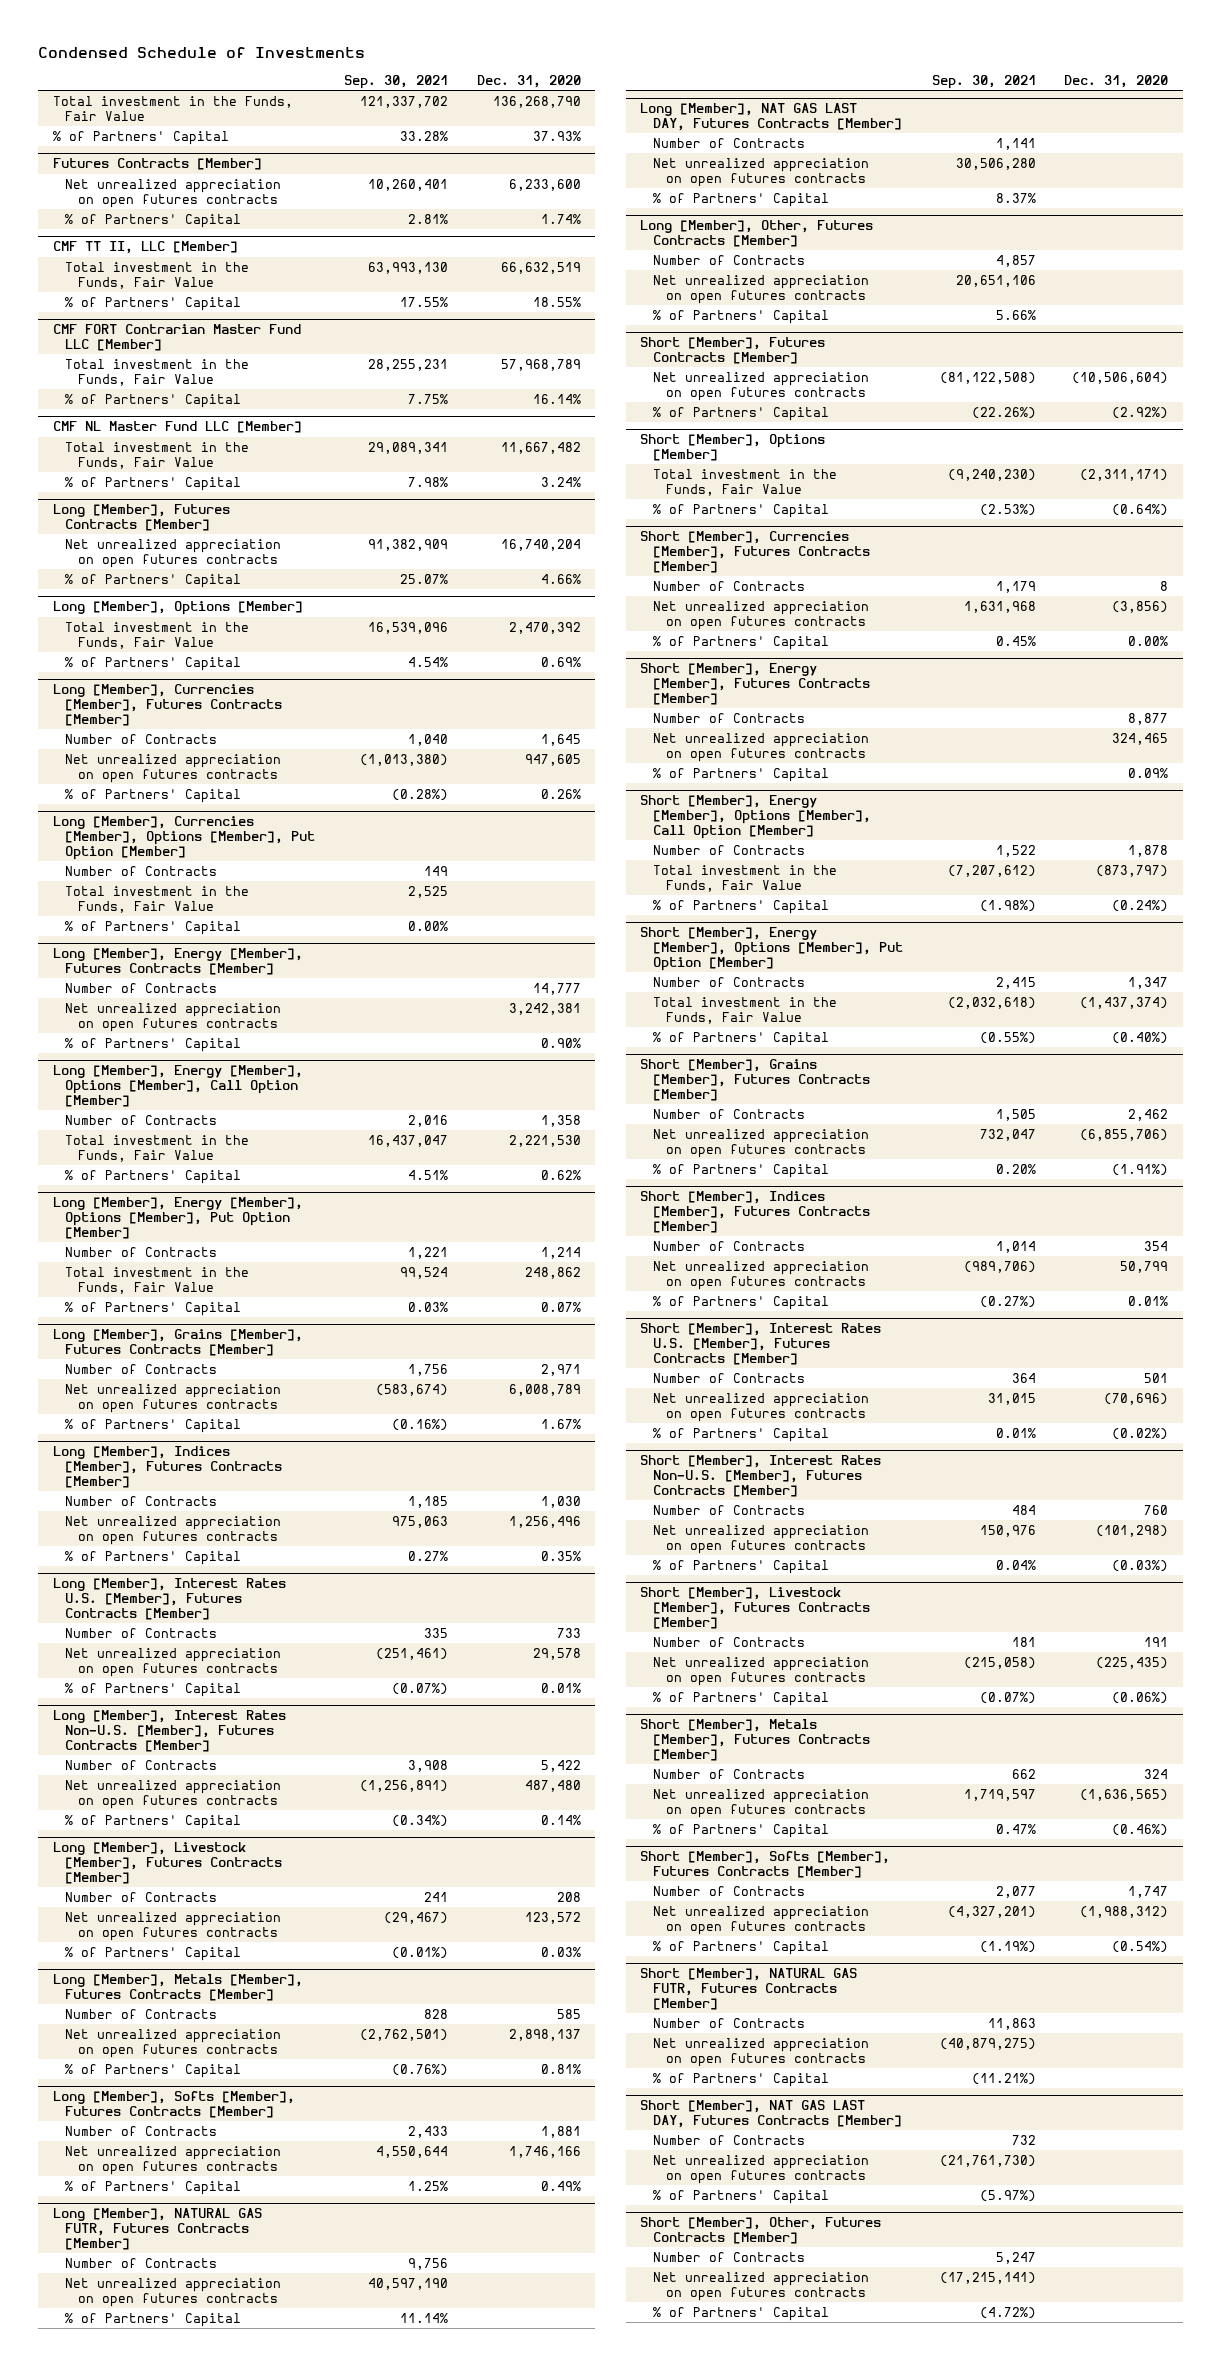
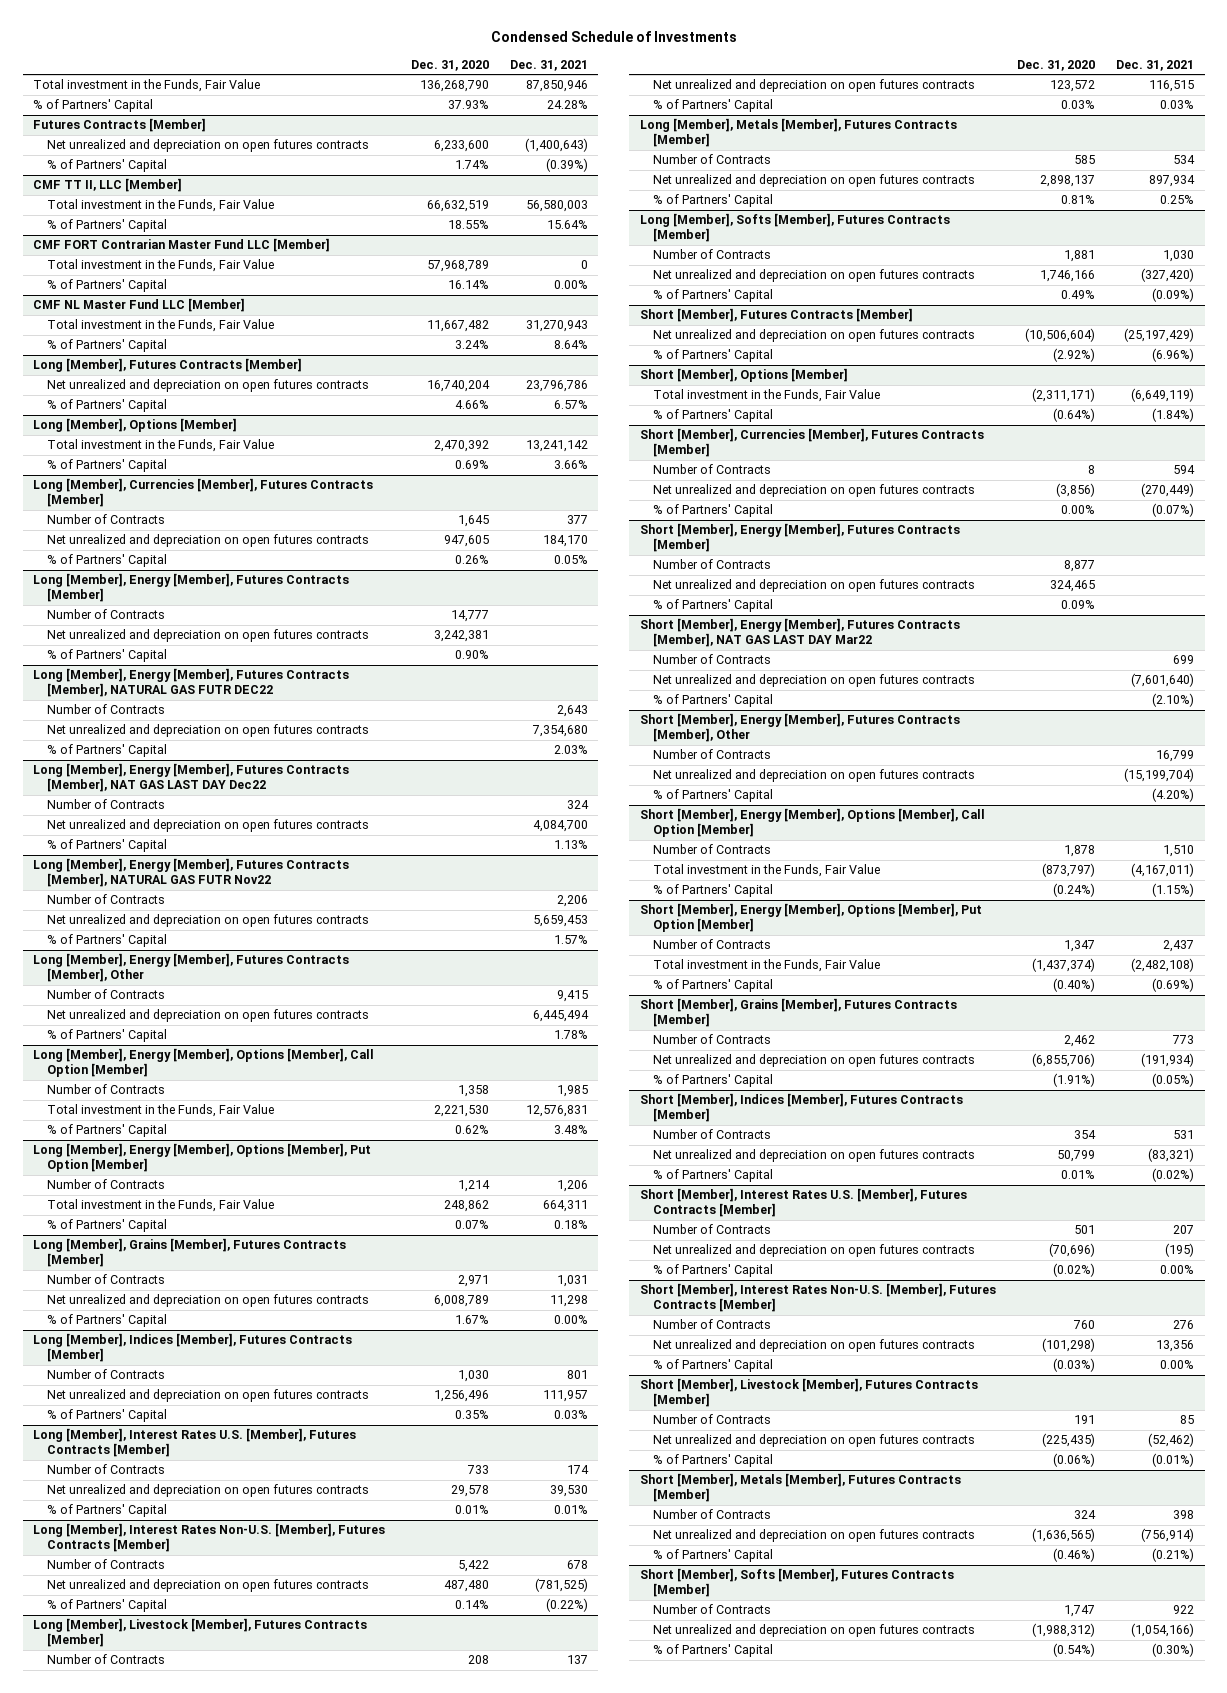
[343,74,448,89] Sep. 30, 2021 -> none
none -> [509,59,588,71] Dec. 31, 2021
[65,178,282,208] Net unrealized appreciation on open futures contracts -> [46,139,369,153] Net unrealized and depreciation on open futures contracts
[65,538,282,568] Net unrealized appreciation on open futures contracts -> [46,379,369,393] Net unrealized and depreciation on open futures contracts
[65,753,282,783] Net unrealized appreciation on open futures contracts -> [46,534,369,548] Net unrealized and depreciation on open futures contracts
[52,816,316,860] Long [Member], Currencies [Member], Options [Member], Put Option [Member] -> none
[65,865,218,876] Number of Contracts -> none
[65,885,250,913] Total investment in the Funds, Fair Value -> none
[65,920,242,935] % of Partners' Capital -> none
[65,1002,282,1032] Net unrealized appreciation on open futures contracts -> [46,629,369,643] Net unrealized and depreciation on open futures contracts
none -> [33,668,350,698] Long [Member], Energy [Member], Futures Contracts [Member], NATURAL GAS FUTR DEC22
none -> [46,704,165,715] Number of Contracts
none -> [46,724,369,738] Net unrealized and depreciation on open futures contracts
none -> [46,744,167,758] % of Partners' Capital
none -> [33,763,350,793] Long [Member], Energy [Member], Futures Contracts [Member], NAT GAS LAST DAY Dec22
none -> [46,799,165,810] Number of Contracts
none -> [46,819,369,833] Net unrealized and depreciation on open futures contracts
none -> [46,839,167,853] % of Partners' Capital
none -> [33,858,350,888] Long [Member], Energy [Member], Futures Contracts [Member], NATURAL GAS FUTR Nov22
none -> [46,894,165,905] Number of Contracts
none -> [46,914,369,928] Net unrealized and depreciation on open futures contracts
none -> [46,934,167,948] % of Partners' Capital
none -> [33,953,350,983] Long [Member], Energy [Member], Futures Contracts [Member], Other
none -> [46,989,165,1000] Number of Contracts
none -> [46,1009,369,1023] Net unrealized and depreciation on open futures contracts
none -> [46,1029,167,1043] % of Partners' Capital
[65,1383,282,1413] Net unrealized appreciation on open futures contracts -> [46,1294,369,1308] Net unrealized and depreciation on open futures contracts
[65,1515,282,1545] Net unrealized appreciation on open futures contracts -> [46,1389,369,1403] Net unrealized and depreciation on open futures contracts
[65,1647,282,1677] Net unrealized appreciation on open futures contracts -> [46,1484,369,1498] Net unrealized and depreciation on open futures contracts
[65,1779,282,1809] Net unrealized appreciation on open futures contracts -> [46,1579,369,1593] Net unrealized and depreciation on open futures contracts
[65,1911,282,1941] Net unrealized appreciation on open futures contracts -> [652,79,975,93] Net unrealized and depreciation on open futures contracts
[65,2028,282,2058] Net unrealized appreciation on open futures contracts -> [652,174,975,188] Net unrealized and depreciation on open futures contracts
[65,2145,282,2175] Net unrealized appreciation on open futures contracts -> [652,269,975,283] Net unrealized and depreciation on open futures contracts
[52,2208,262,2250] Long [Member], NATURAL GAS FUTR, Futures Contracts [Member] -> none
[65,2257,218,2268] Number of Contracts -> none
[65,2277,282,2307] Net unrealized appreciation on open futures contracts -> none
[65,2312,242,2327] % of Partners' Capital -> none
[640,103,903,132] Long [Member], NAT GAS LAST DAY, Futures Contracts [Member] -> none
[653,137,806,148] Number of Contracts -> none
[653,157,870,187] Net unrealized appreciation on open futures contracts -> none
[653,192,830,207] % of Partners' Capital -> none
[640,220,874,248] Long [Member], Other, Futures Contracts [Member] -> none
[653,254,806,265] Number of Contracts -> none
[653,274,870,304] Net unrealized appreciation on open futures contracts -> none
[653,309,830,324] % of Partners' Capital -> none
[653,371,870,401] Net unrealized appreciation on open futures contracts -> [652,329,975,343] Net unrealized and depreciation on open futures contracts
[653,600,870,630] Net unrealized appreciation on open futures contracts -> [652,484,975,498] Net unrealized and depreciation on open futures contracts
[653,732,870,762] Net unrealized appreciation on open futures contracts -> [652,579,975,593] Net unrealized and depreciation on open futures contracts
none -> [639,618,960,648] Short [Member], Energy [Member], Futures Contracts [Member], NAT GAS LAST DAY Mar22
none -> [652,654,771,665] Number of Contracts
none -> [652,674,975,688] Net unrealized and depreciation on open futures contracts
none -> [652,694,773,708] % of Partners' Capital
none -> [639,713,960,743] Short [Member], Energy [Member], Futures Contracts [Member], Other
none -> [652,749,771,760] Number of Contracts
none -> [652,769,975,783] Net unrealized and depreciation on open futures contracts
none -> [652,789,773,803] % of Partners' Capital
[653,1128,870,1158] Net unrealized appreciation on open futures contracts -> [652,1054,975,1068] Net unrealized and depreciation on open futures contracts
[653,1260,870,1290] Net unrealized appreciation on open futures contracts -> [652,1149,975,1163] Net unrealized and depreciation on open futures contracts
[653,1392,870,1422] Net unrealized appreciation on open futures contracts -> [652,1244,975,1258] Net unrealized and depreciation on open futures contracts
[653,1524,870,1554] Net unrealized appreciation on open futures contracts -> [652,1339,975,1353] Net unrealized and depreciation on open futures contracts
[653,1656,870,1686] Net unrealized appreciation on open futures contracts -> [652,1434,975,1448] Net unrealized and depreciation on open futures contracts
[653,1788,870,1818] Net unrealized appreciation on open futures contracts -> [652,1529,975,1543] Net unrealized and depreciation on open futures contracts
[653,1905,870,1935] Net unrealized appreciation on open futures contracts -> [652,1624,975,1638] Net unrealized and depreciation on open futures contracts
[640,1968,858,2010] Short [Member], NATURAL GAS FUTR, Futures Contracts [Member] -> none
[653,2017,806,2028] Number of Contracts -> none
[653,2037,870,2067] Net unrealized appreciation on open futures contracts -> none
[653,2072,830,2087] % of Partners' Capital -> none
[640,2100,903,2129] Short [Member], NAT GAS LAST DAY, Futures Contracts [Member] -> none
[653,2134,806,2145] Number of Contracts -> none
[653,2154,870,2184] Net unrealized appreciation on open futures contracts -> none
[653,2189,830,2204] % of Partners' Capital -> none
[640,2217,882,2245] Short [Member], Other, Futures Contracts [Member] -> none
[653,2251,806,2262] Number of Contracts -> none
[653,2271,870,2301] Net unrealized appreciation on open futures contracts -> none
[653,2306,830,2321] % of Partners' Capital -> none

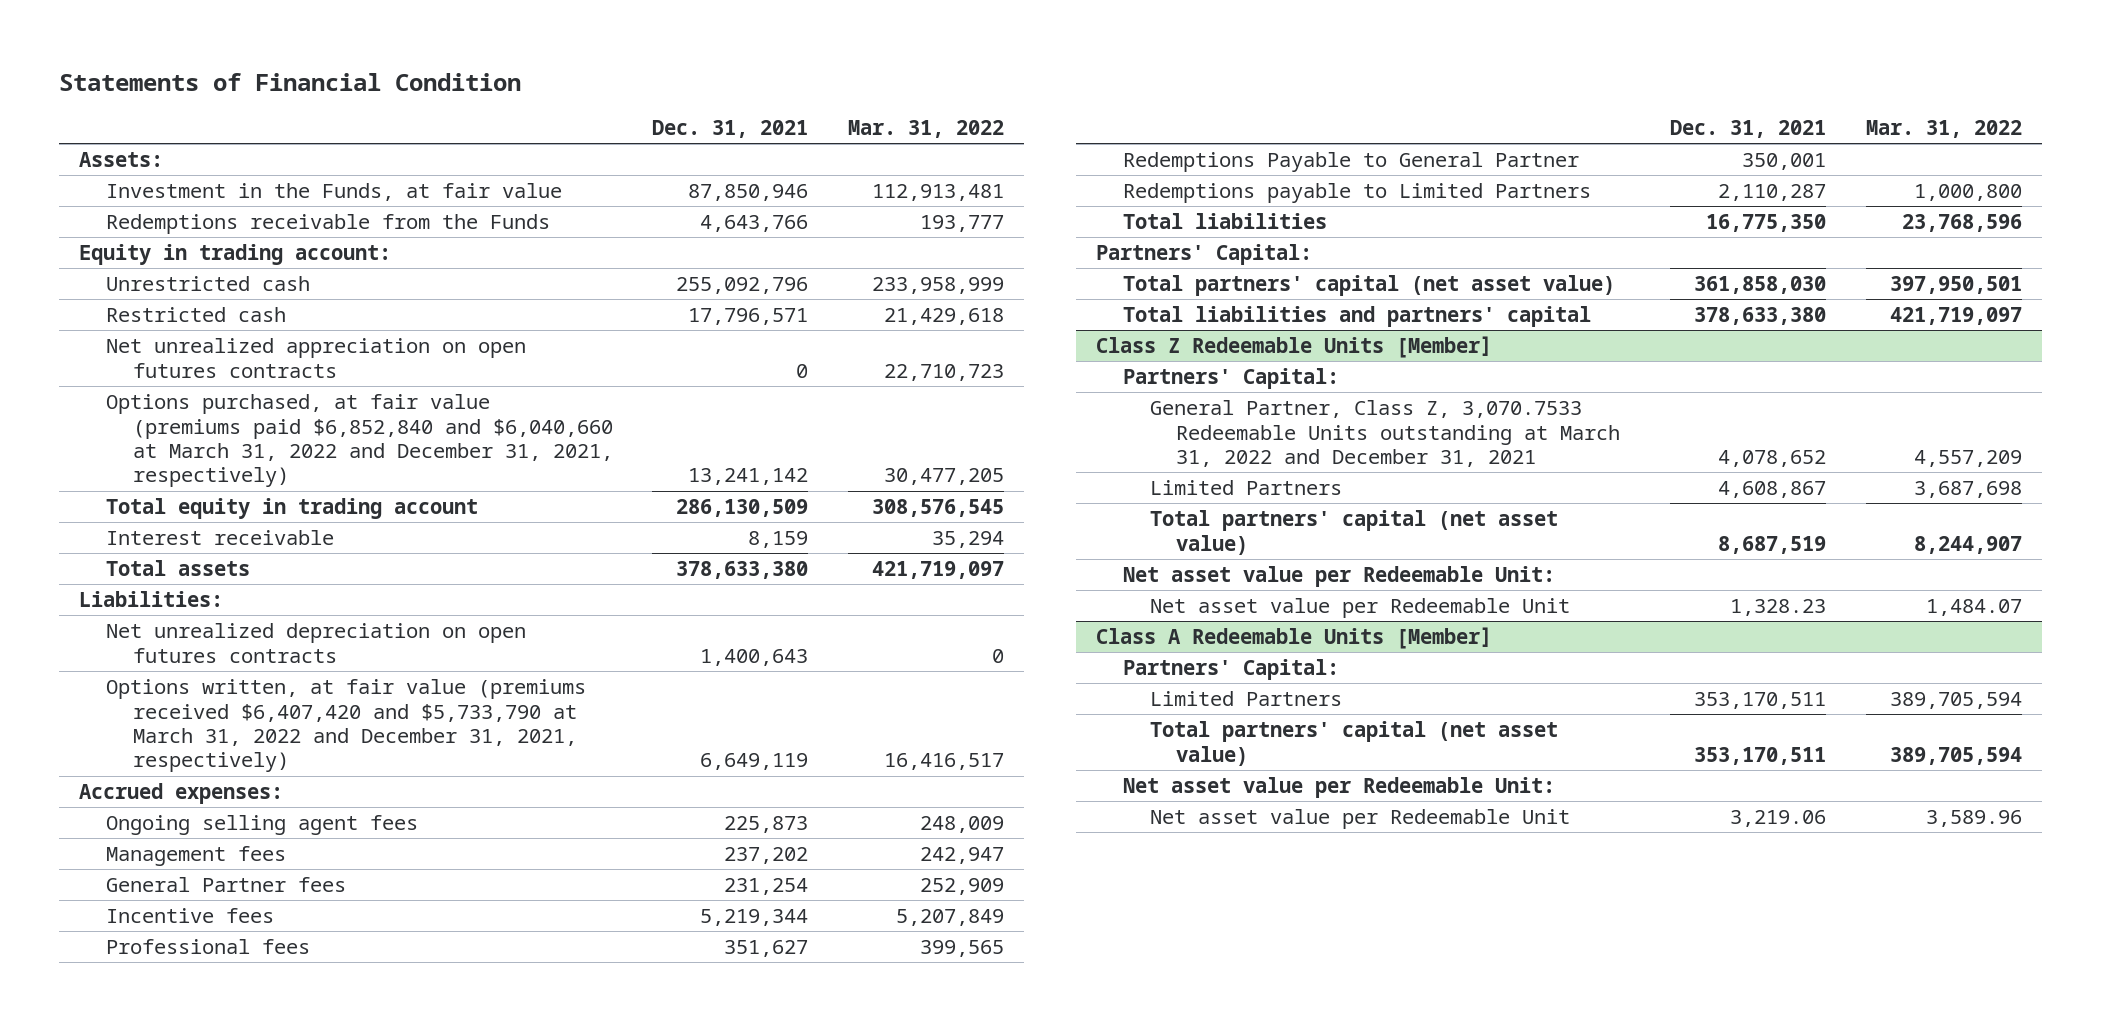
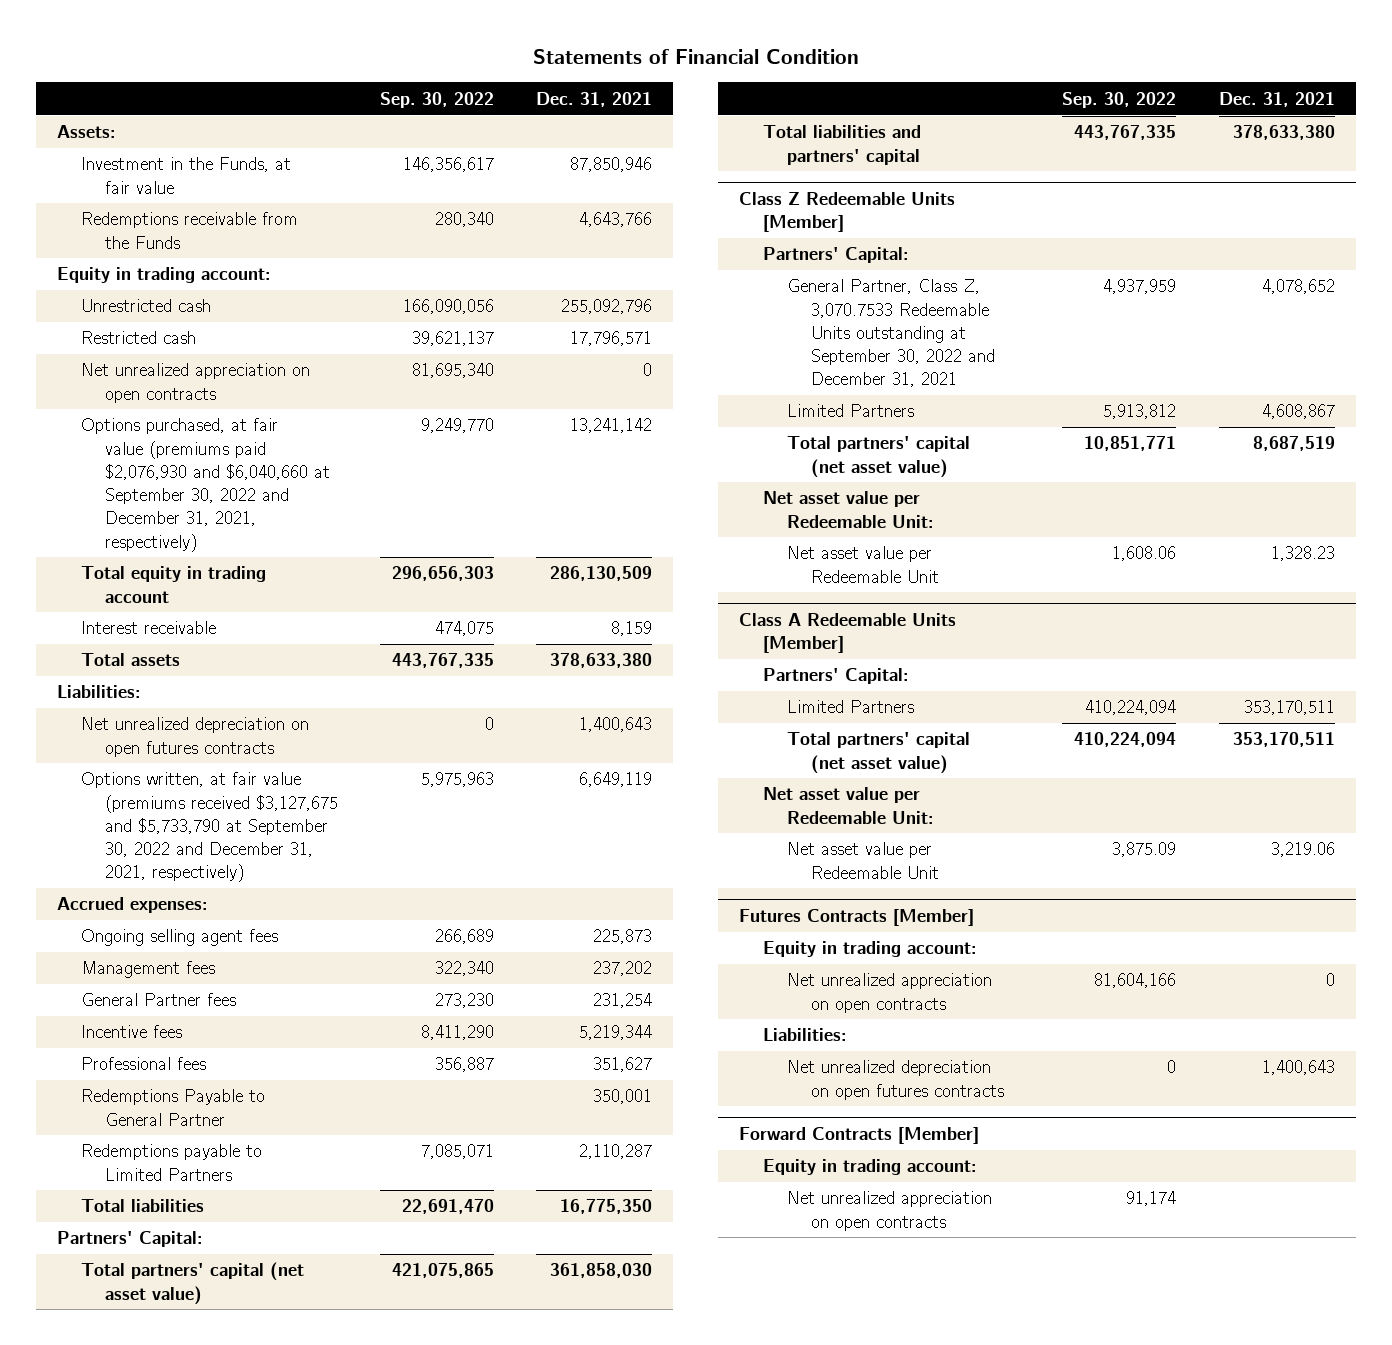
[848,120,1005,139] Mar. 31, 2022 -> none
none -> [380,91,495,108] Sep. 30, 2022
[105,338,526,378] Net unrealized appreciation on open futures contracts -> [81,363,311,403] Net unrealized appreciation on open contracts
[105,394,613,488] Options purchased, at fair value (premiums paid $6,852,840 and $6,040,660 at March 31, 2022 and December 31, 2021, respectively) -> [81,418,331,552] Options purchased, at fair value (premiums paid $2,076,930 and $6,040,660 at September 30, 2022 and December 31, 2021, respectively)
[105,679,586,773] Options written, at fair value (premiums received $6,407,420 and $5,733,790 at March 31, 2022 and December 31, 2021, respectively) -> [81,772,339,883] Options written, at fair value (premiums received $3,127,675 and $5,733,790 at September 30, 2022 and December 31, 2021, respectively)
[1149,400,1621,467] General Partner, Class Z, 3,070.7533 Redeemable Units outstanding at March 31, 2022 and December 31, 2021 -> [787,279,996,388] General Partner, Class Z, 3,070.7533 Redeemable Units outstanding at September 30, 2022 and December 31, 2021
none -> [739,908,975,926] Futures Contracts [Member]
none -> [763,941,978,958] Equity in trading account:
none -> [787,973,993,1013] Net unrealized appreciation on open contracts
none -> [763,1028,848,1042] Liabilities:
none -> [787,1060,1005,1100] Net unrealized depreciation on open futures contracts
none -> [739,1126,980,1144] Forward Contracts [Member]
none -> [763,1159,978,1176] Equity in trading account:
none -> [787,1191,993,1231] Net unrealized appreciation on open contracts

